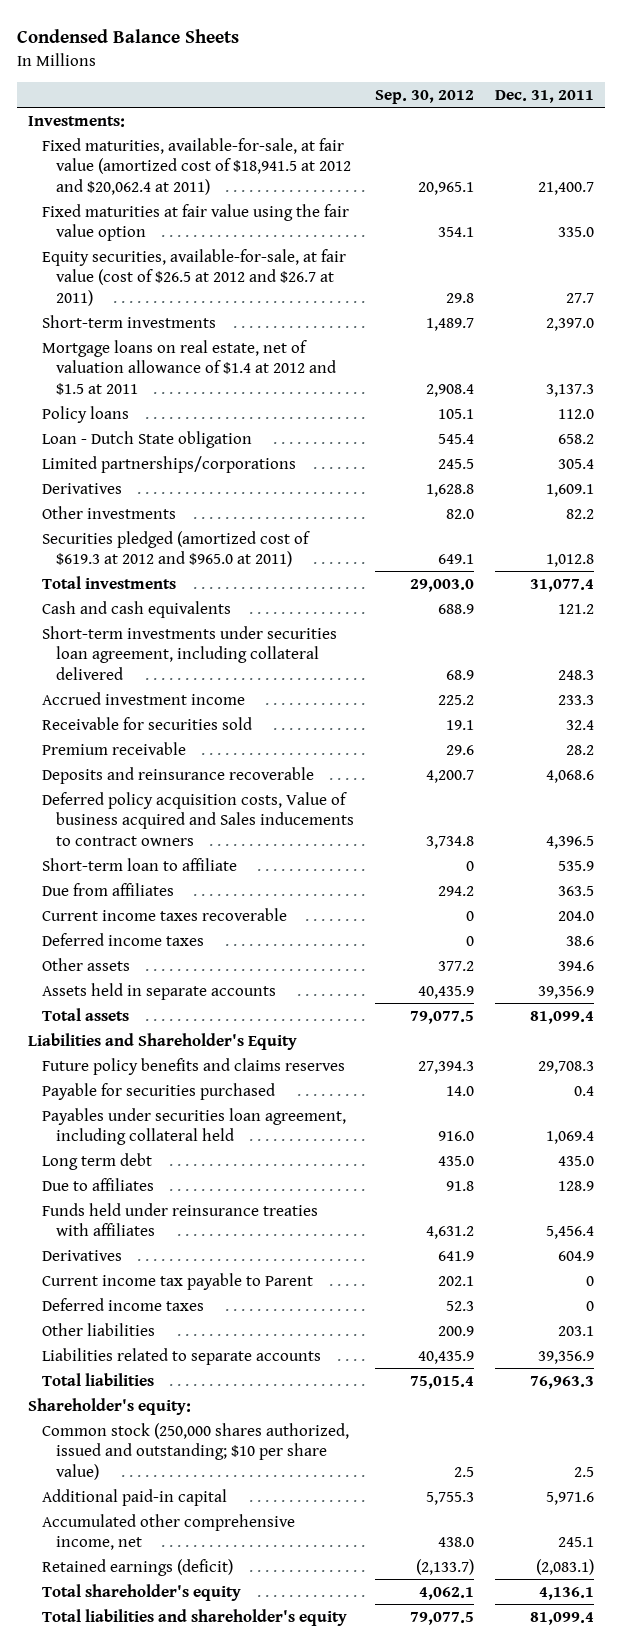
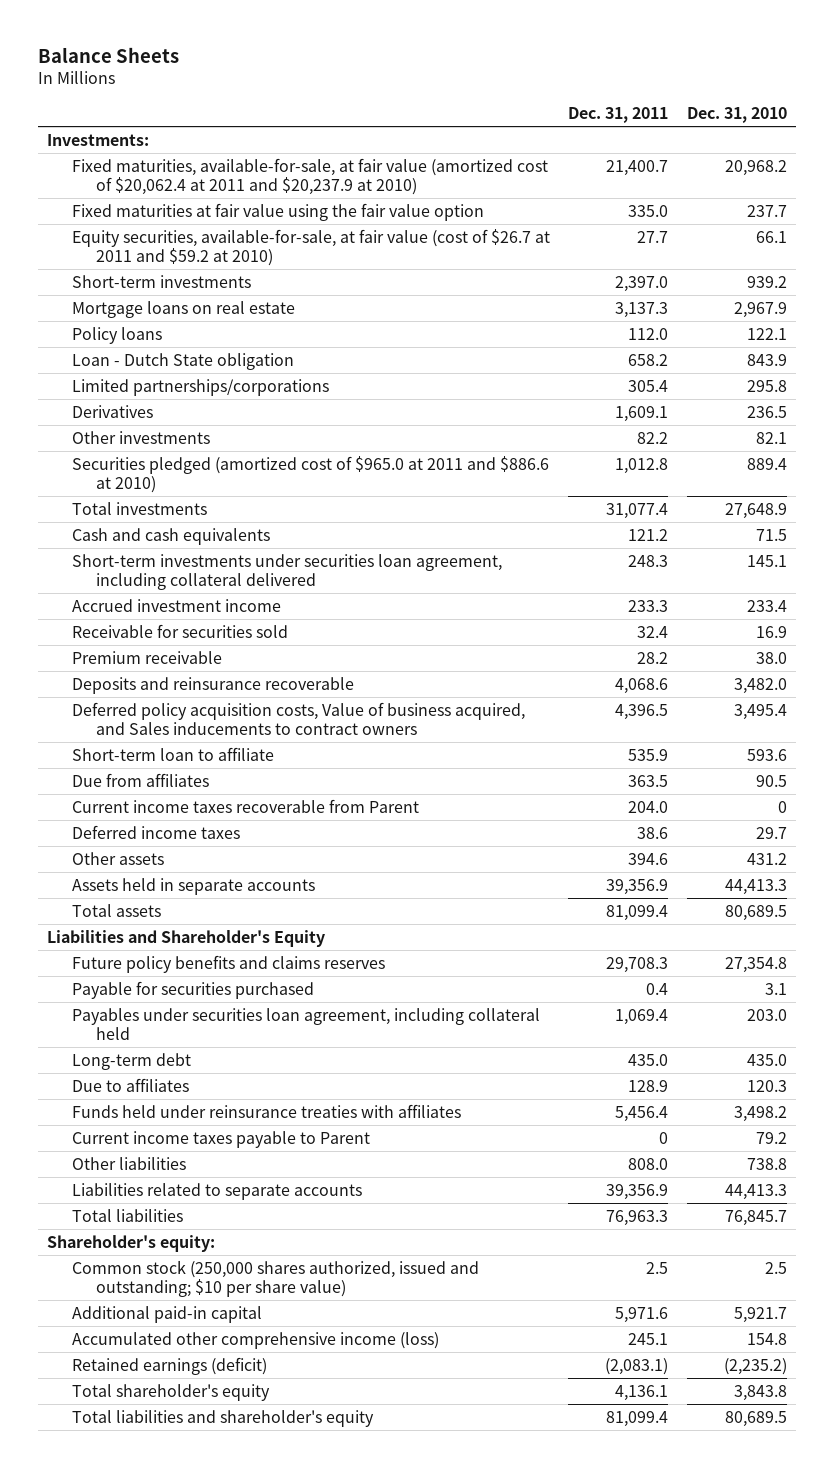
[17,29,240,44] Condensed Balance Sheets -> [37,46,179,63] Balance Sheets
[375,89,475,104] Sep. 30, 2012 -> none
none -> [686,107,787,124] Dec. 31, 2010
[42,137,352,195] Fixed maturities, available-for-sale, at fair value (amortized cost of $18,941.5 at 2012 and $20,062.4 at 2011) -> [71,157,548,196] Fixed maturities, available-for-sale, at fair value (amortized cost of $20,062.4 at 2011 and $20,237.9 at 2010)
[42,248,347,306] Equity securities, available-for-sale, at fair value (cost of $26.5 at 2012 and $26.7 at 2011) -> [71,228,550,267] Equity securities, available-for-sale, at fair value (cost of $26.7 at 2011 and $59.2 at 2010)
[42,339,337,395] Mortgage loans on real estate, net of valuation allowance of $1.4 at 2012 and $1.5 at 2011 -> [71,300,295,318] Mortgage loans on real estate
[42,530,311,568] Securities pledged (amortized cost of $619.3 at 2012 and $965.0 at 2011) -> [71,455,549,494] Securities pledged (amortized cost of $965.0 at 2011 and $886.6 at 2010)
[42,791,355,846] Deferred policy acquisition costs, Value of business acquired and Sales inducements to contract owners -> [71,701,525,736] Deferred policy acquisition costs, Value of business acquired, and Sales inducements to contract owners
[42,907,288,921] Current income taxes recoverable -> [71,798,419,813] Current income taxes recoverable from Parent
[42,1152,153,1170] Long term debt -> [71,1052,191,1070] Long-term debt
[42,1249,123,1261] Derivatives -> none
[42,1297,205,1311] Deferred income taxes -> none
[42,1272,314,1290] Current income tax payable to Parent -> [71,1130,370,1148] Current income taxes payable to Parent
[558,1325,595,1336] 203.1 -> [628,1157,669,1170] 808.0
[42,1513,296,1551] Accumulated other comprehensive income, net -> [71,1331,439,1349] Accumulated other comprehensive income (loss)

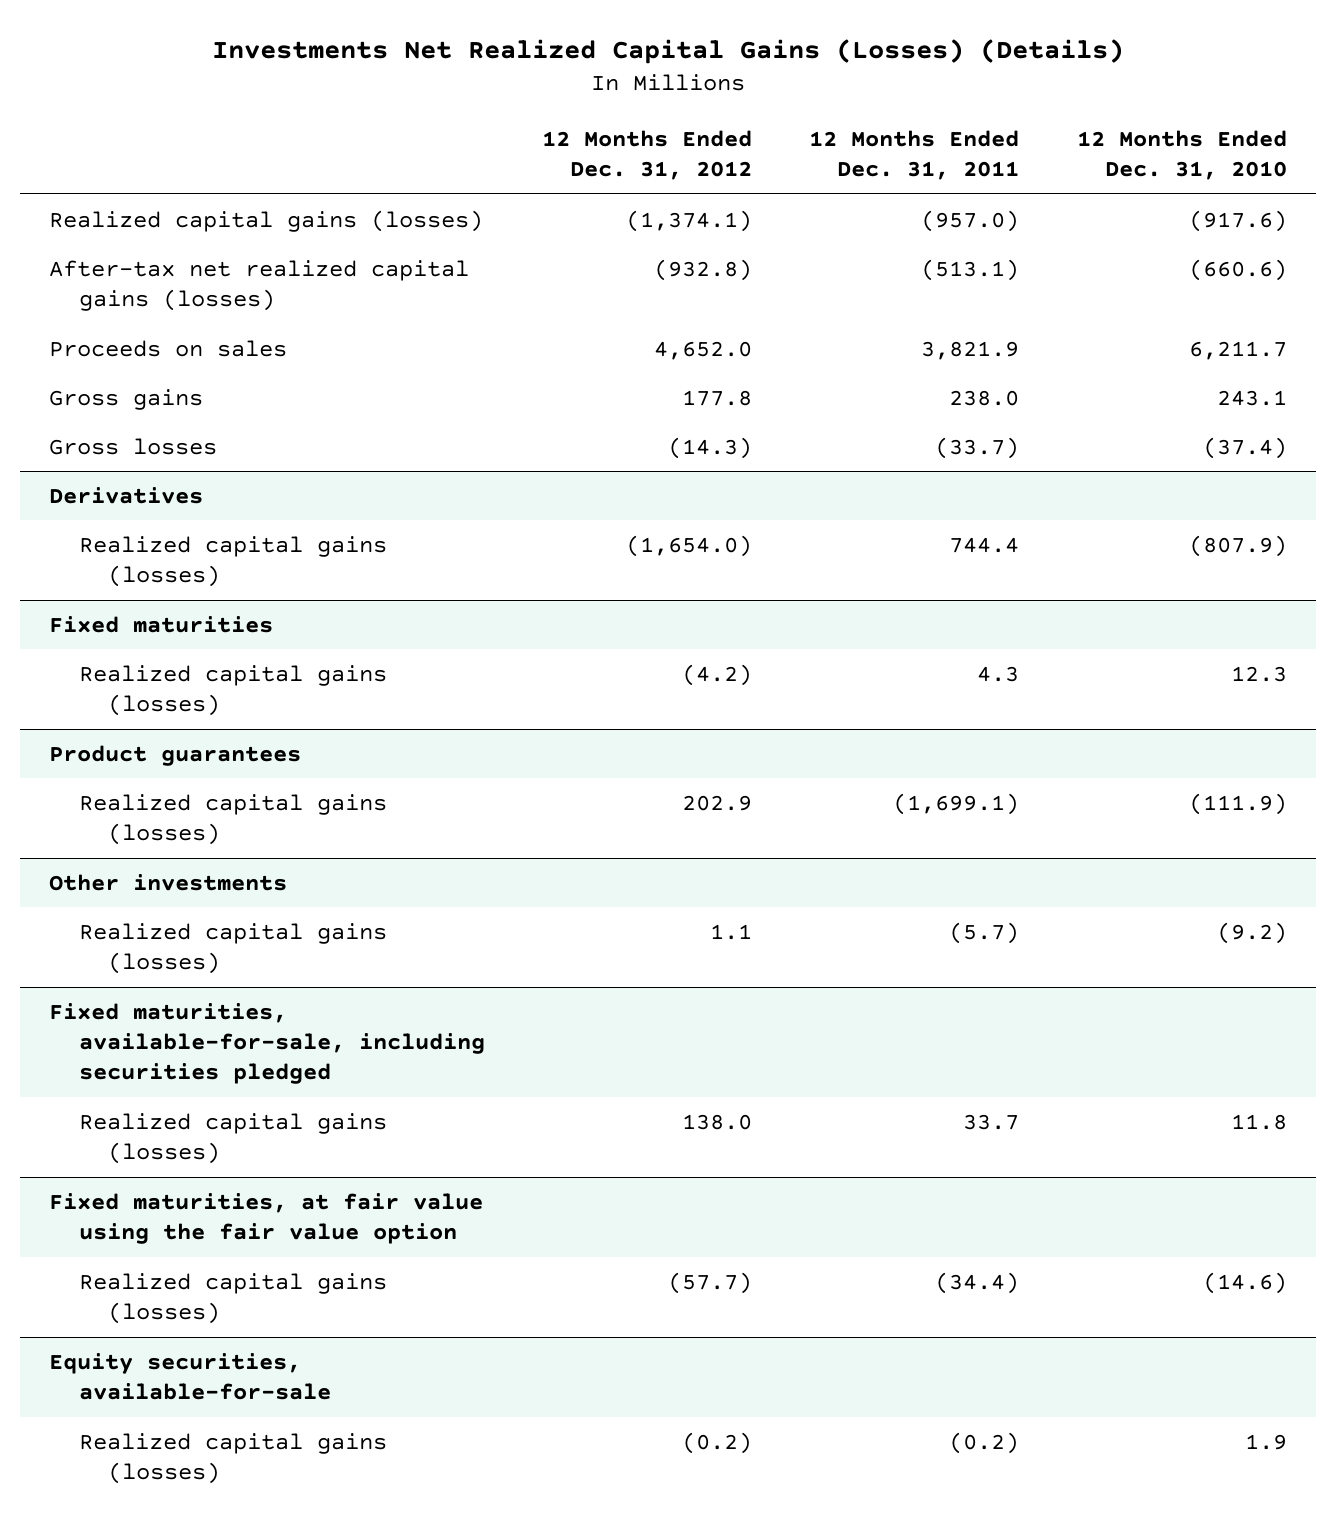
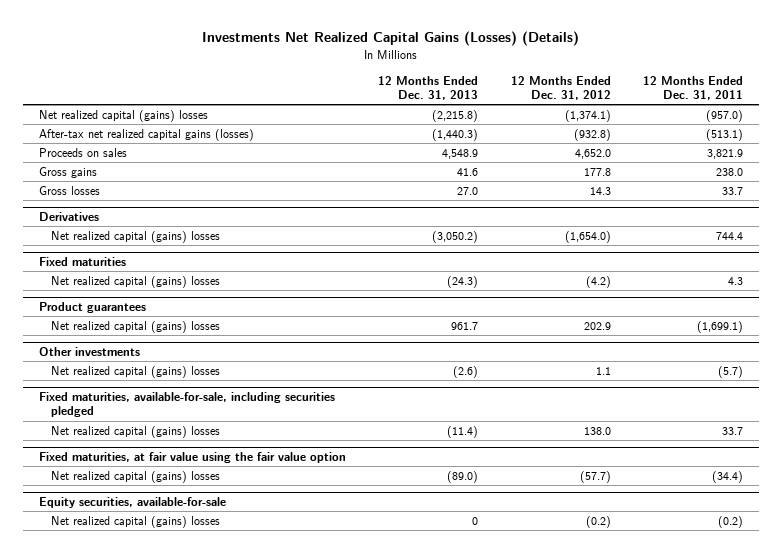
[1076,129,1287,181] 12 Months Ended Dec. 31, 2010 -> none
none -> [378,75,479,101] 12 Months Ended Dec. 31, 2013
[48,209,483,232] Realized capital gains (losses) -> [39,109,209,122] Net realized capital (gains) losses
[668,436,753,459] (14.3) -> [589,186,611,195] 14.3
[935,436,1020,459] (33.7) -> [721,186,743,195] 33.7
[78,535,387,588] Realized capital gains (losses) -> [51,230,221,243] Net realized capital (gains) losses
[78,664,387,717] Realized capital gains (losses) -> [51,275,221,288] Net realized capital (gains) losses
[78,793,387,846] Realized capital gains (losses) -> [51,320,221,333] Net realized capital (gains) losses
[78,922,387,975] Realized capital gains (losses) -> [51,365,221,378] Net realized capital (gains) losses
[78,1112,387,1165] Realized capital gains (losses) -> [51,425,221,438] Net realized capital (gains) losses
[78,1272,387,1325] Realized capital gains (losses) -> [51,470,221,483] Net realized capital (gains) losses
[78,1432,387,1485] Realized capital gains (losses) -> [51,515,221,528] Net realized capital (gains) losses

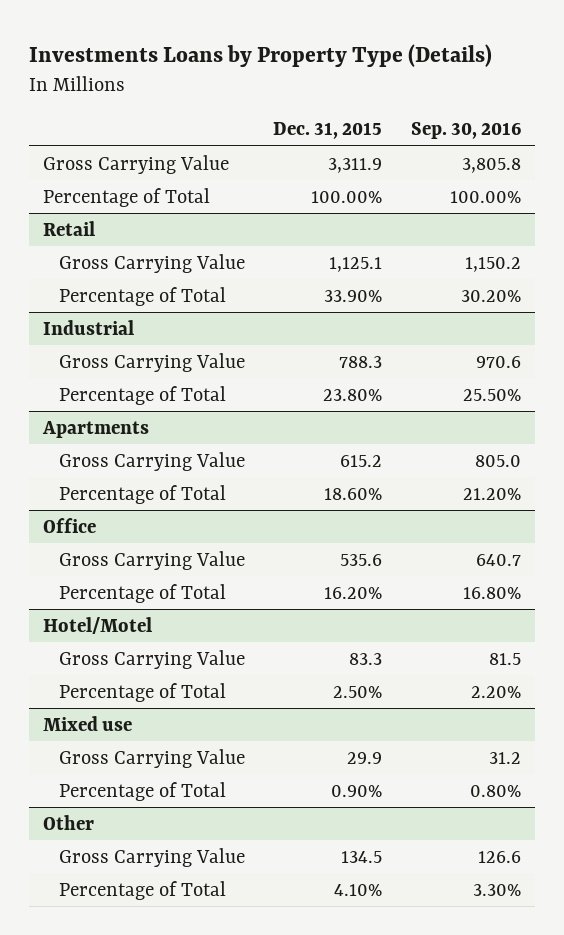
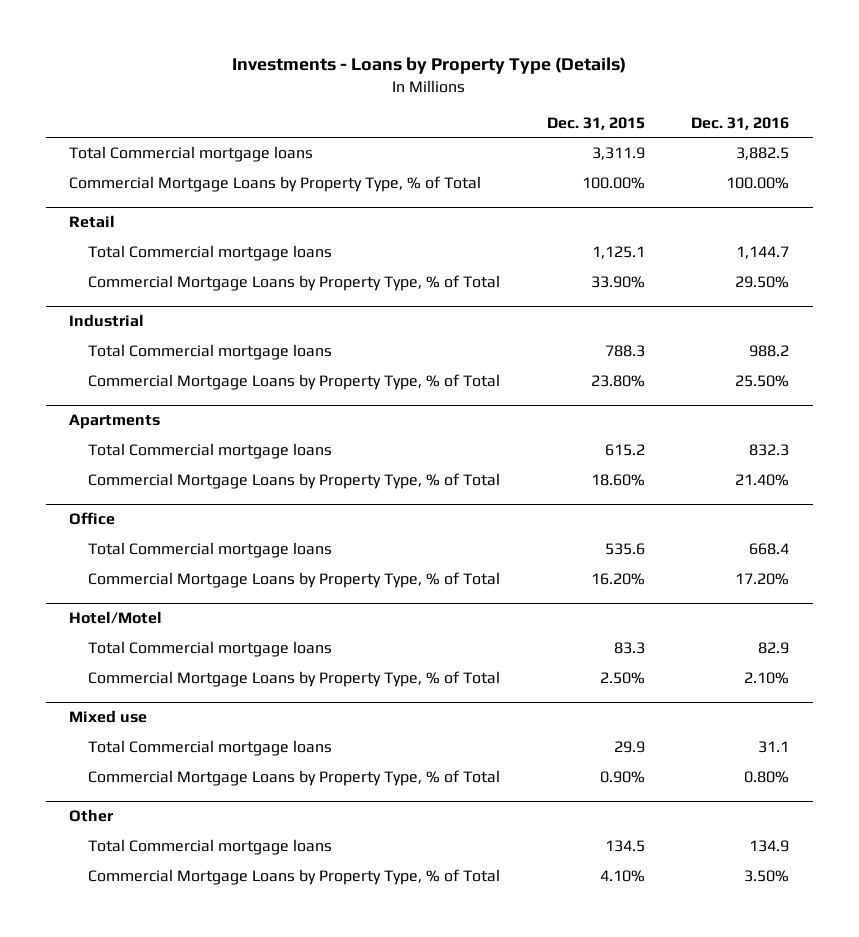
[28,44,492,68] Investments Loans by Property Type (Details) -> [232,57,627,75] Investments - Loans by Property Type (Details)
[410,122,521,140] Sep. 30, 2016 -> none
none -> [691,116,790,130] Dec. 31, 2016
[43,154,230,174] Gross Carrying Value -> [69,145,314,162] Total Commercial mortgage loans
[43,187,211,207] Percentage of Total -> [69,175,482,192] Commercial Mortgage Loans by Property Type, % of Total
[58,253,245,273] Gross Carrying Value -> [88,244,333,261] Total Commercial mortgage loans
[58,286,226,306] Percentage of Total -> [88,274,501,291] Commercial Mortgage Loans by Property Type, % of Total
[58,352,245,372] Gross Carrying Value -> [88,343,333,360] Total Commercial mortgage loans
[58,385,226,405] Percentage of Total -> [88,373,501,390] Commercial Mortgage Loans by Property Type, % of Total
[58,451,245,471] Gross Carrying Value -> [88,442,333,459] Total Commercial mortgage loans
[58,484,226,504] Percentage of Total -> [88,472,501,489] Commercial Mortgage Loans by Property Type, % of Total
[58,550,245,570] Gross Carrying Value -> [88,541,333,558] Total Commercial mortgage loans
[58,583,226,603] Percentage of Total -> [88,571,501,588] Commercial Mortgage Loans by Property Type, % of Total
[58,649,245,669] Gross Carrying Value -> [88,640,333,657] Total Commercial mortgage loans
[58,682,226,702] Percentage of Total -> [88,670,501,687] Commercial Mortgage Loans by Property Type, % of Total
[58,748,245,768] Gross Carrying Value -> [88,739,333,756] Total Commercial mortgage loans
[58,781,226,801] Percentage of Total -> [88,769,501,786] Commercial Mortgage Loans by Property Type, % of Total
[58,847,245,867] Gross Carrying Value -> [88,838,333,855] Total Commercial mortgage loans
[58,880,226,900] Percentage of Total -> [88,868,501,885] Commercial Mortgage Loans by Property Type, % of Total

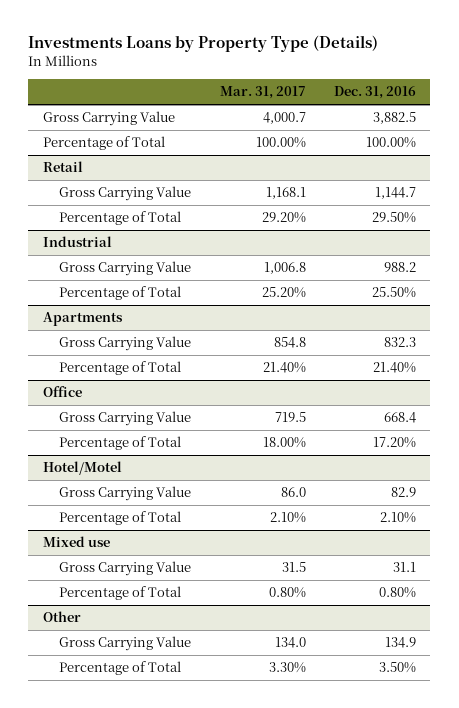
[232,57,627,75] Investments - Loans by Property Type (Details) -> [28,35,379,53] Investments Loans by Property Type (Details)
[546,116,645,130] Dec. 31, 2015 -> none
none -> [219,85,306,99] Mar. 31, 2017
[69,145,314,162] Total Commercial mortgage loans -> [42,111,175,127] Gross Carrying Value
[69,175,482,192] Commercial Mortgage Loans by Property Type, % of Total -> [42,136,165,151] Percentage of Total
[88,244,333,261] Total Commercial mortgage loans -> [59,186,192,202] Gross Carrying Value
[88,274,501,291] Commercial Mortgage Loans by Property Type, % of Total -> [59,211,182,226] Percentage of Total
[88,343,333,360] Total Commercial mortgage loans -> [59,261,192,277] Gross Carrying Value
[88,373,501,390] Commercial Mortgage Loans by Property Type, % of Total -> [59,286,182,301] Percentage of Total
[88,442,333,459] Total Commercial mortgage loans -> [59,336,192,352] Gross Carrying Value
[88,472,501,489] Commercial Mortgage Loans by Property Type, % of Total -> [59,361,182,376] Percentage of Total
[88,541,333,558] Total Commercial mortgage loans -> [59,411,192,427] Gross Carrying Value
[88,571,501,588] Commercial Mortgage Loans by Property Type, % of Total -> [59,436,182,451] Percentage of Total
[88,640,333,657] Total Commercial mortgage loans -> [59,486,192,502] Gross Carrying Value
[88,670,501,687] Commercial Mortgage Loans by Property Type, % of Total -> [59,511,182,526] Percentage of Total
[88,739,333,756] Total Commercial mortgage loans -> [59,561,192,577] Gross Carrying Value
[88,769,501,786] Commercial Mortgage Loans by Property Type, % of Total -> [59,586,182,601] Percentage of Total
[88,838,333,855] Total Commercial mortgage loans -> [59,636,192,652] Gross Carrying Value
[88,868,501,885] Commercial Mortgage Loans by Property Type, % of Total -> [59,661,182,676] Percentage of Total

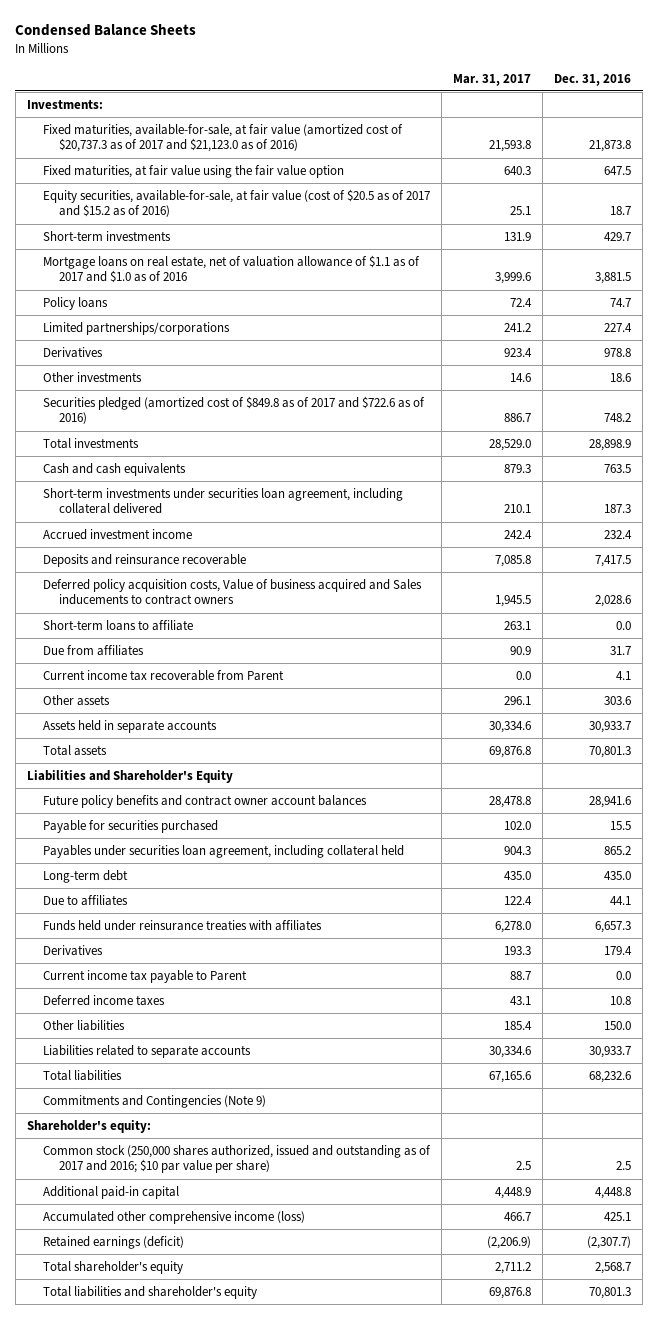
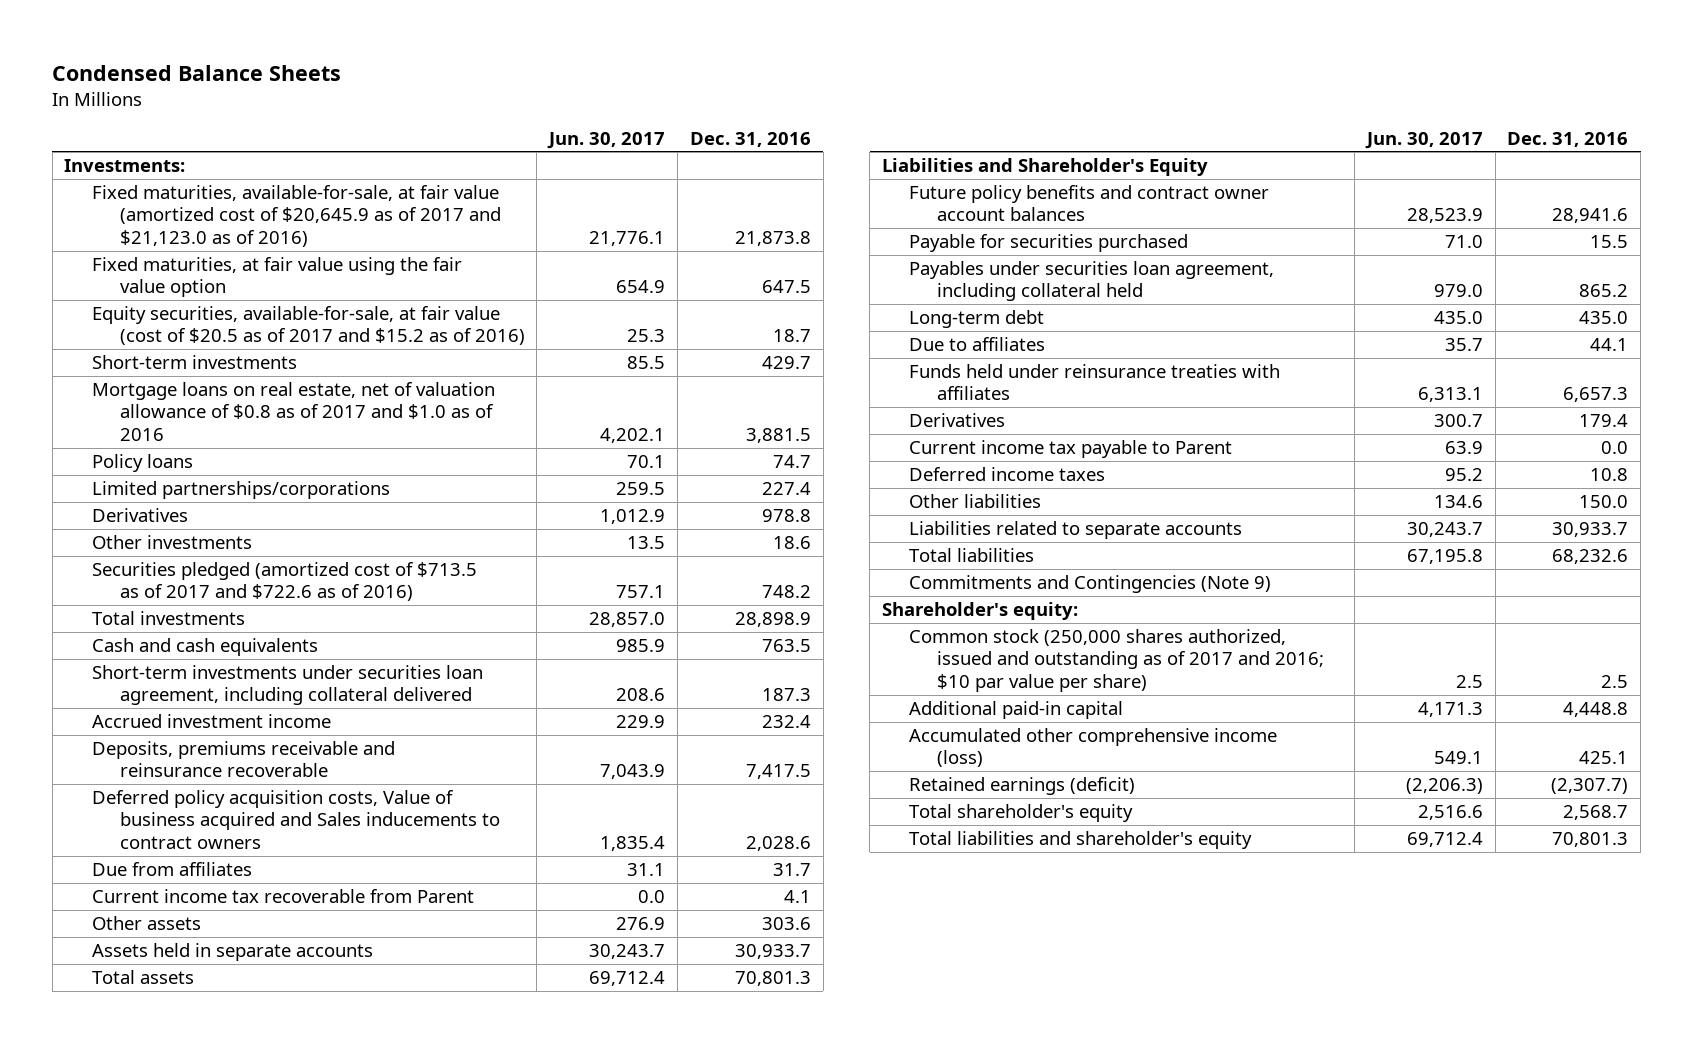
[452,73,531,86] Mar. 31, 2017 -> none
none -> [547,131,666,149] Jun. 30, 2017
[42,123,403,153] Fixed maturities, available-for-sale, at fair value (amortized cost of $20,737.3 as of 2017 and $21,123.0 as of 2016) -> [91,185,501,247] Fixed maturities, available-for-sale, at fair value (amortized cost of $20,645.9 as of 2017 and $21,123.0 as of 2016)
[42,254,420,284] Mortgage loans on real estate, net of valuation allowance of $1.1 as of 2017 and $1.0 as of 2016 -> [91,382,495,441] Mortgage loans on real estate, net of valuation allowance of $0.8 as of 2017 and $1.0 as of 2016
[42,395,425,425] Securities pledged (amortized cost of $849.8 as of 2017 and $722.6 as of 2016) -> [91,562,477,602] Securities pledged (amortized cost of $713.5 as of 2017 and $722.6 as of 2016)
[42,553,246,567] Deposits and reinsurance recoverable -> [91,741,395,778] Deposits, premiums receivable and reinsurance recoverable
[42,619,193,631] Short-term loans to affiliate -> none

